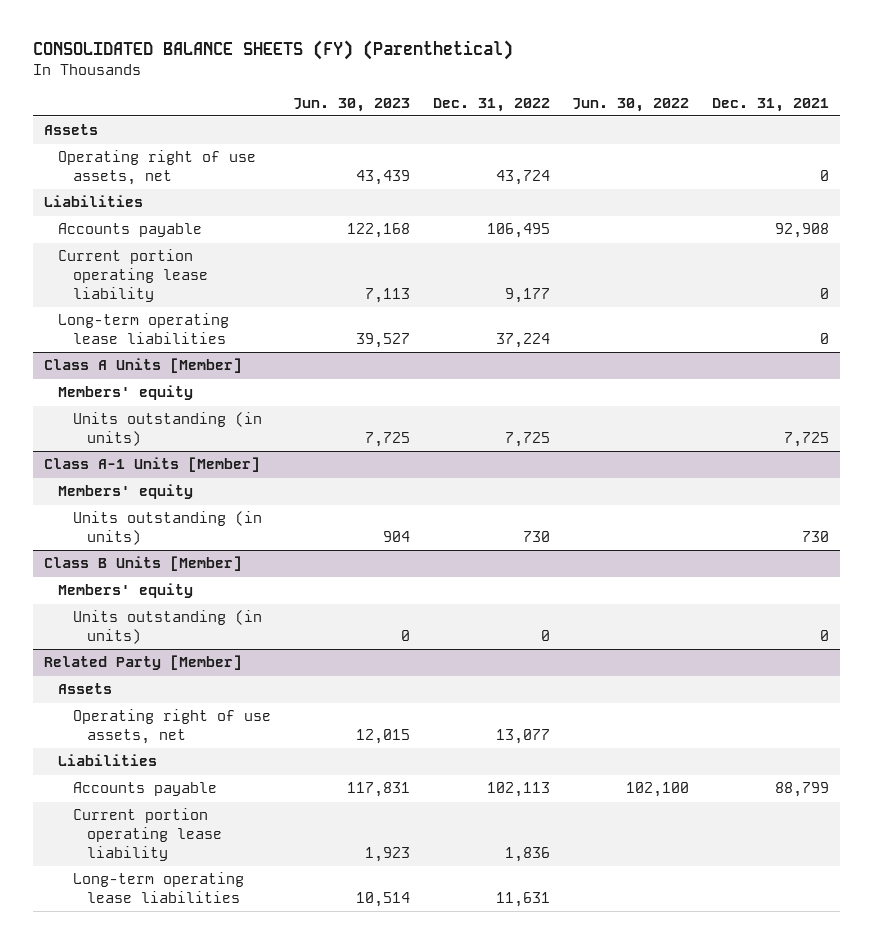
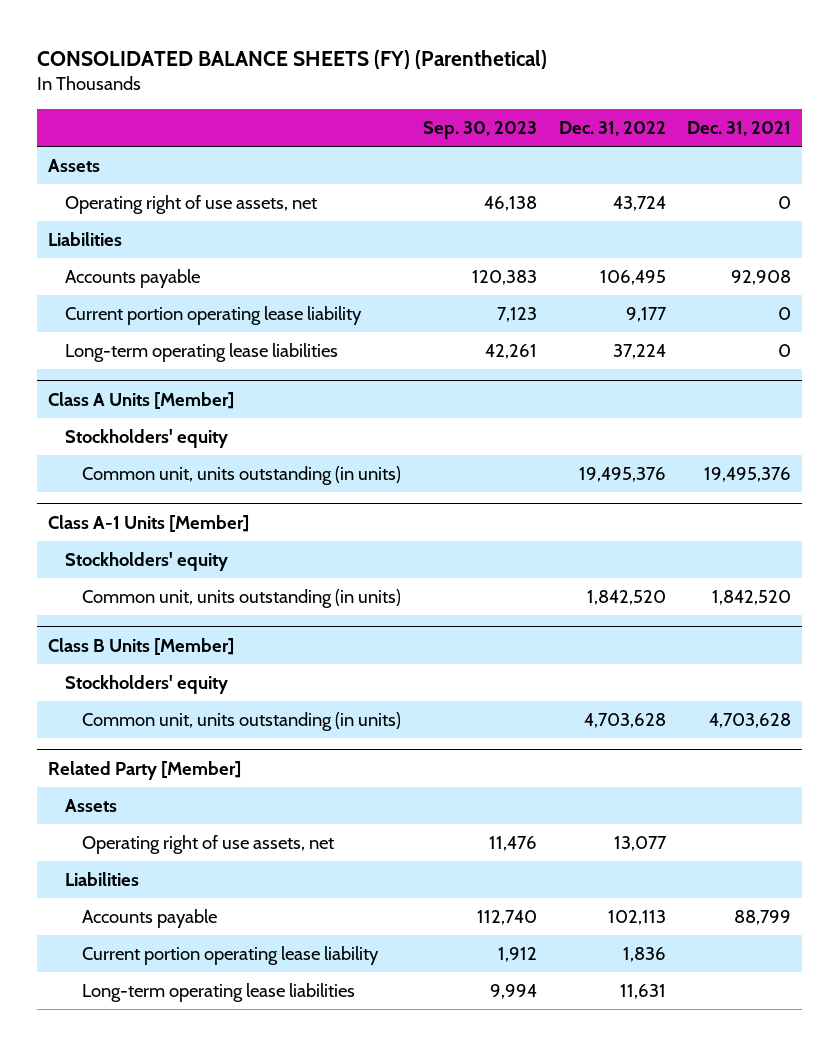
[293,97,411,112] Jun. 30, 2023 -> none
[572,97,690,112] Jun. 30, 2022 -> none
none -> [423,120,538,139] Sep. 30, 2023
[58,385,194,401] Members' equity -> none
none -> [65,429,229,449] Stockholders' equity
[72,412,262,446] Units outstanding (in units) -> [82,466,402,486] Common unit, units outstanding (in units)
[504,431,550,447] 7,725 -> [578,467,666,483] 19,495,376
[784,431,830,447] 7,725 -> [704,467,792,483] 19,495,376
[58,484,194,500] Members' equity -> none
none -> [65,552,229,572] Stockholders' equity
[72,511,262,545] Units outstanding (in units) -> [82,589,402,609] Common unit, units outstanding (in units)
[522,530,550,542] 730 -> [586,590,666,606] 1,842,520
[802,530,830,542] 730 -> [712,590,792,606] 1,842,520
[58,583,194,599] Members' equity -> none
none -> [65,675,229,695] Stockholders' equity
[72,610,262,644] Units outstanding (in units) -> [82,712,402,732] Common unit, units outstanding (in units)
[540,629,550,641] 0 -> [583,713,666,729] 4,703,628
[820,629,830,641] 0 -> [709,713,792,729] 4,703,628

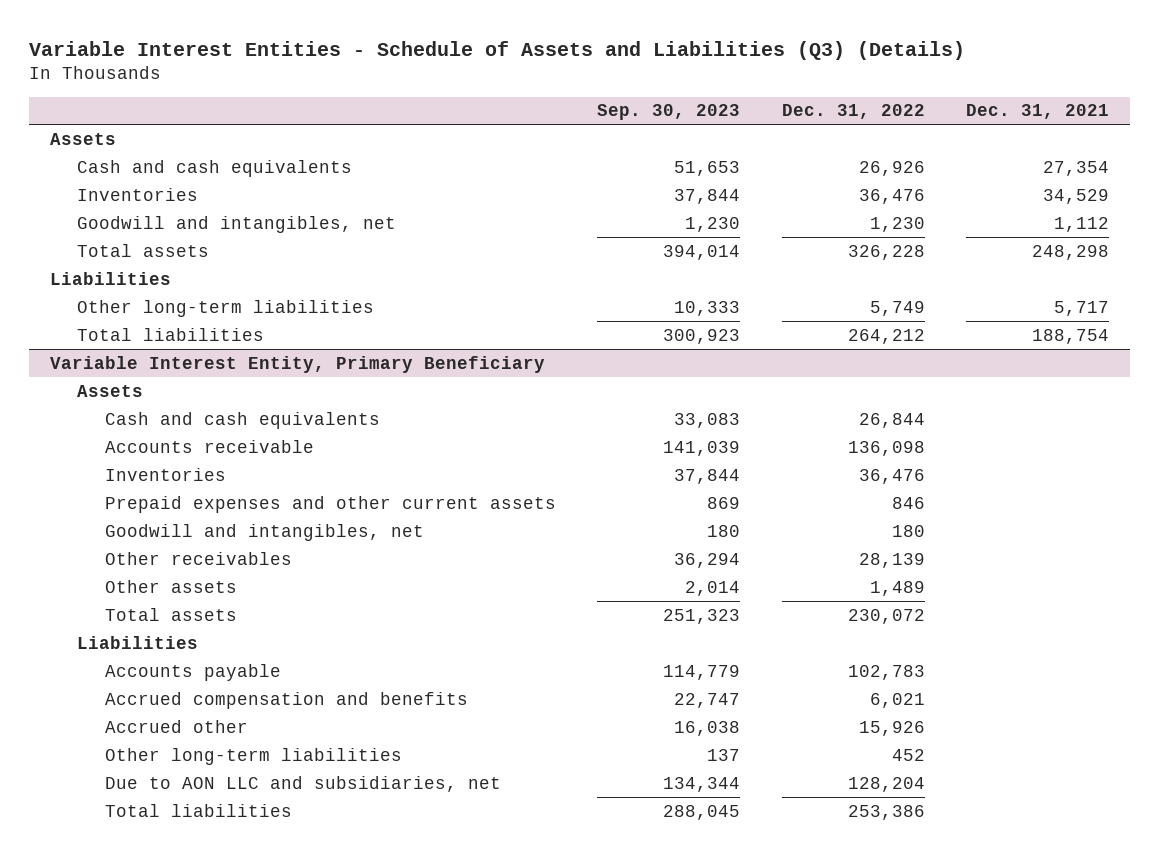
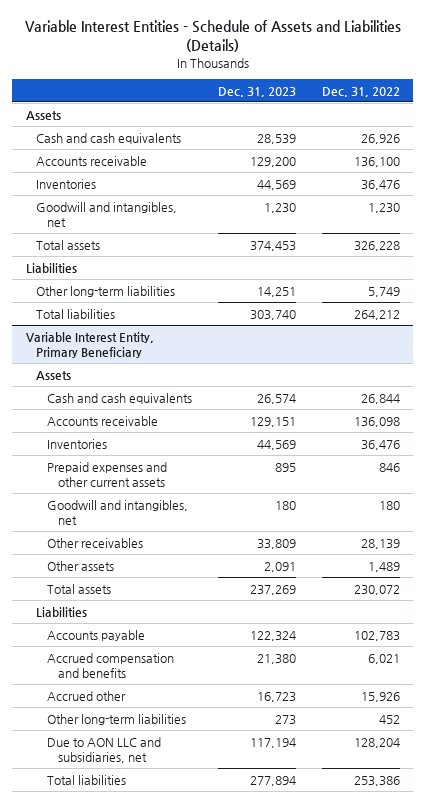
[28,40,965,60] Variable Interest Entities - Schedule of Assets and Liabilities (Q3) (Details) -> [24,20,401,53] Variable Interest Entities - Schedule of Assets and Liabilities (Details)
[597,104,741,121] Sep. 30, 2023 -> none
[965,104,1109,120] Dec. 31, 2021 -> none
none -> [217,86,296,97] Dec. 31, 2023
none -> [36,155,148,166] Accounts receivable

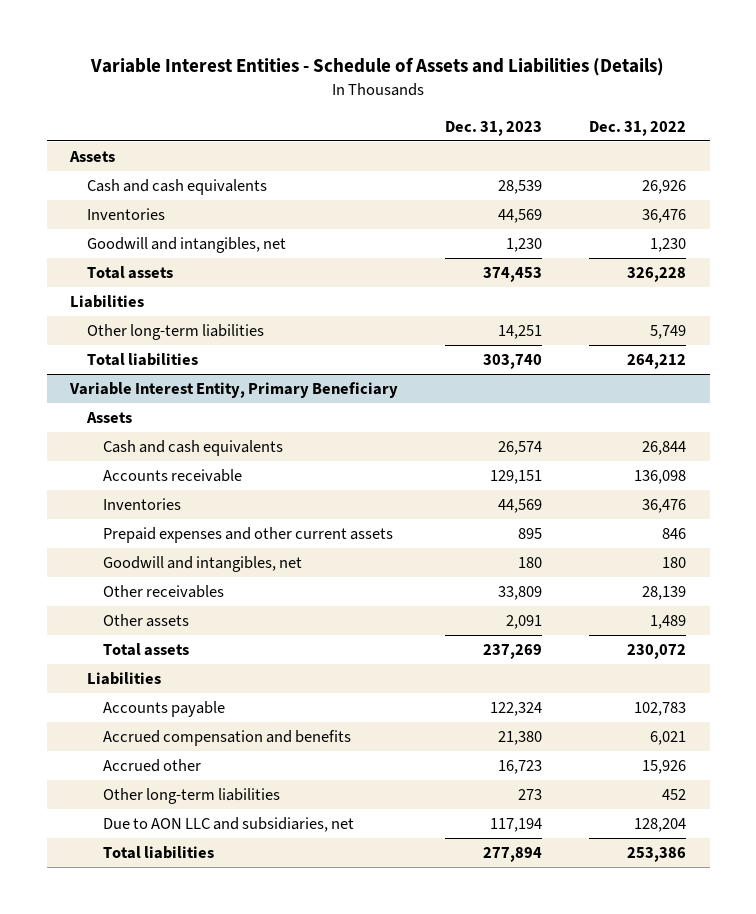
[36,155,148,166] Accounts receivable -> none

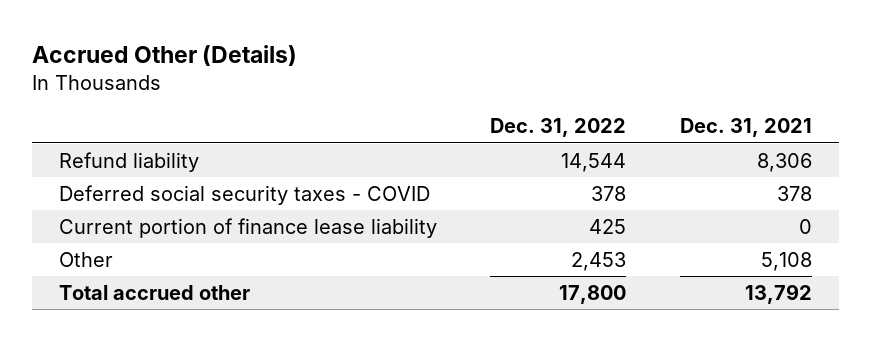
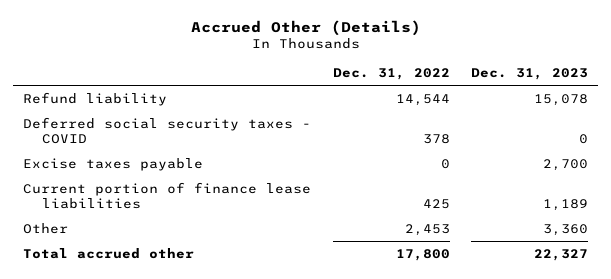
[680,118,813,138] Dec. 31, 2021 -> none
none -> [470,68,588,81] Dec. 31, 2023
none -> [23,157,204,171] Excise taxes payable
[58,217,437,238] Current portion of finance lease liability -> [23,181,312,210] Current portion of finance lease liabilities

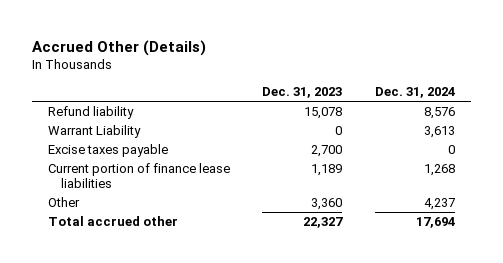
[332,68,450,81] Dec. 31, 2022 -> none
none -> [374,87,455,99] Dec. 31, 2024
[23,116,312,145] Deferred social security taxes - COVID -> none
none -> [48,125,142,139] Warrant Liability

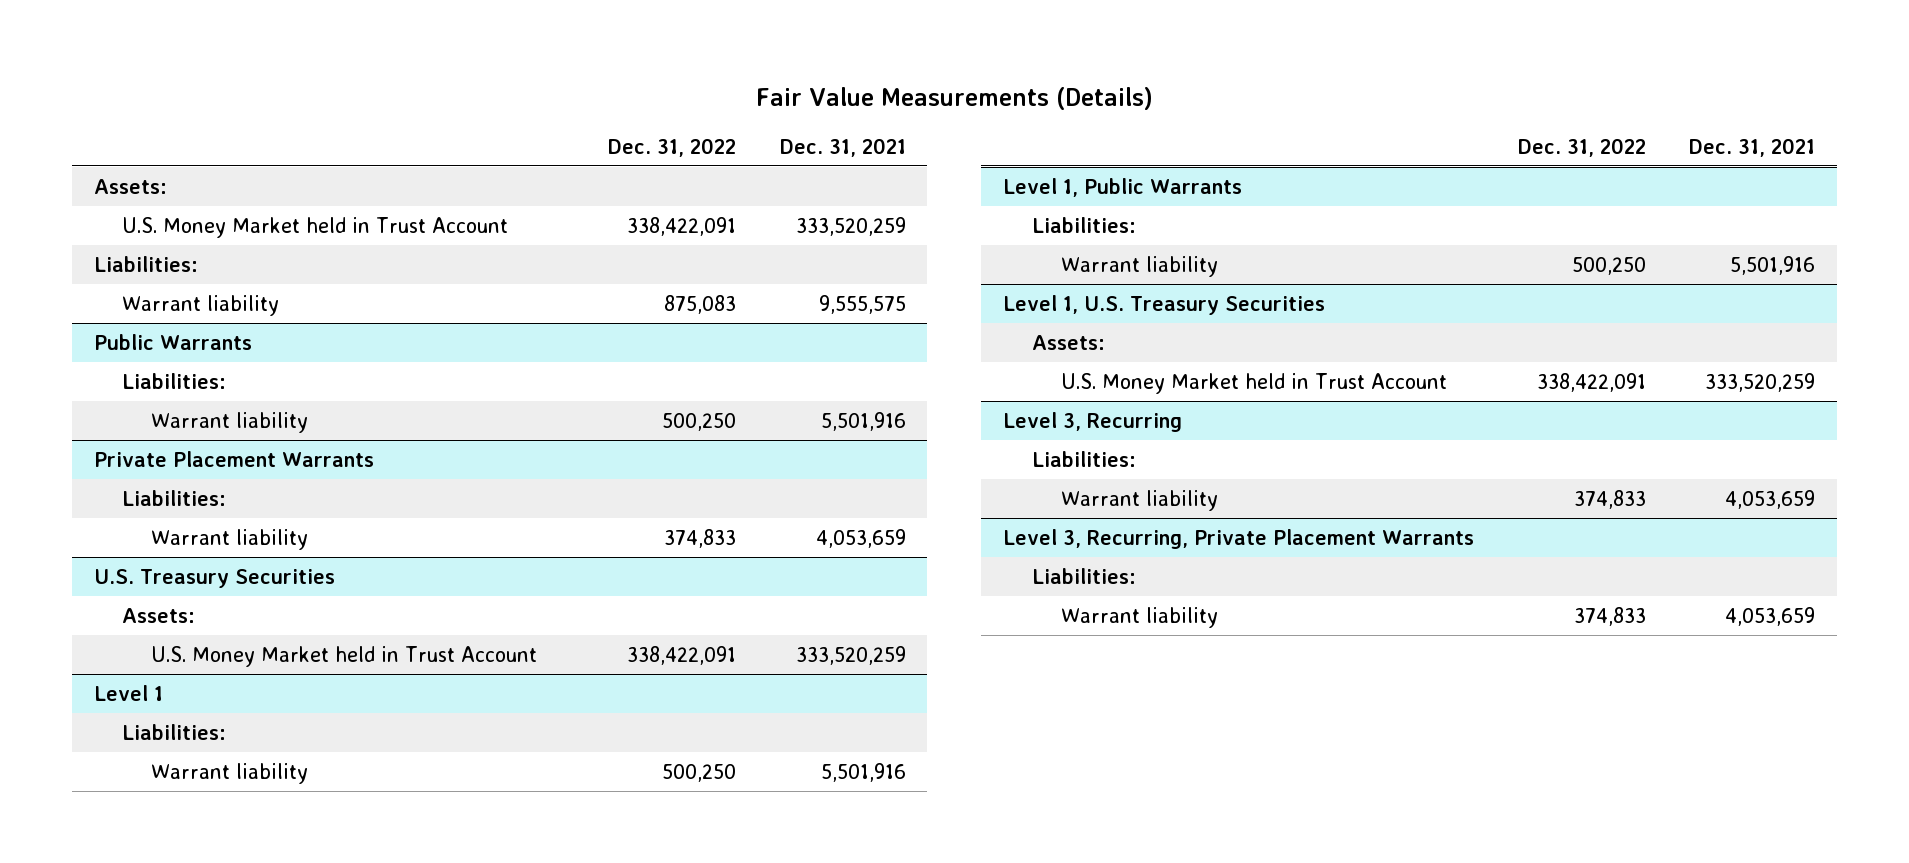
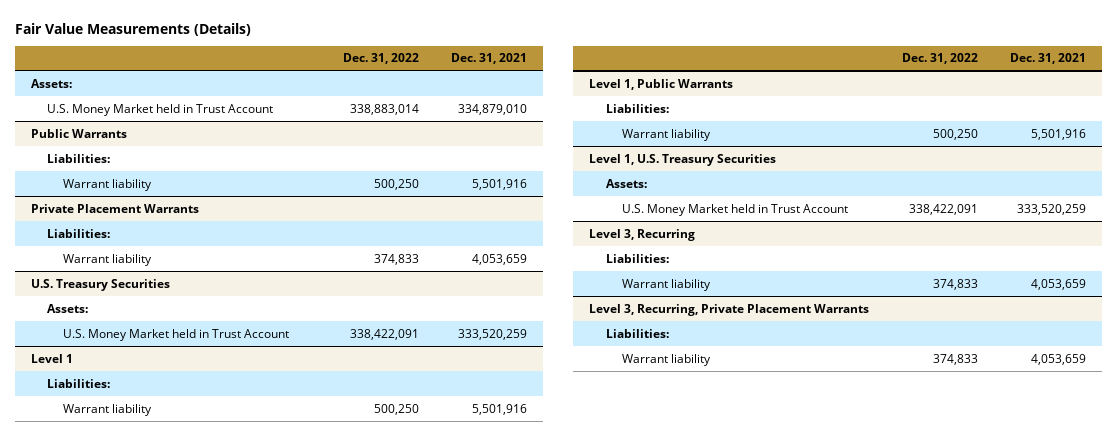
[93,255,198,272] Liabilities: -> none
[122,294,280,316] Warrant liability -> none
[627,216,737,236] 338,422,091 -> [349,103,419,115] 338,883,014
[795,216,906,236] 333,520,259 -> [458,103,528,115] 334,879,010

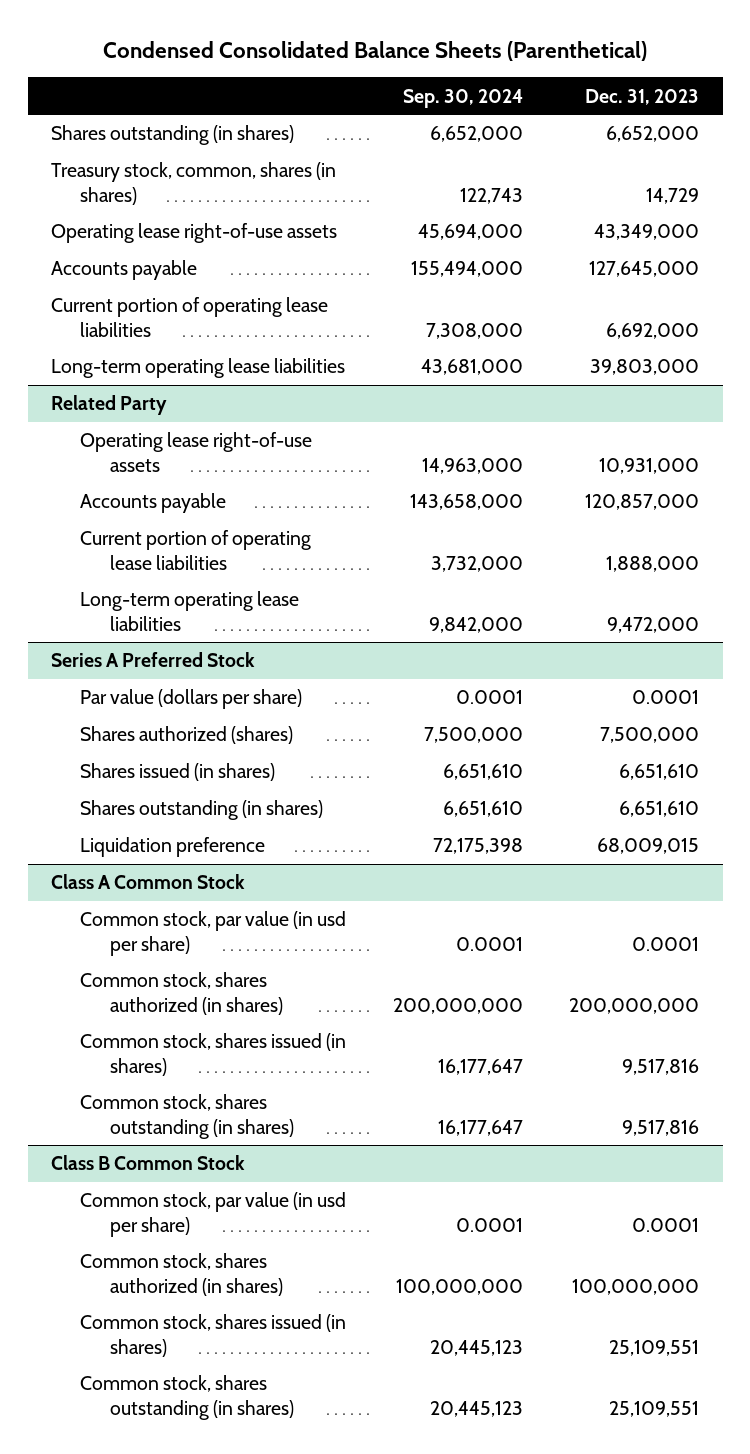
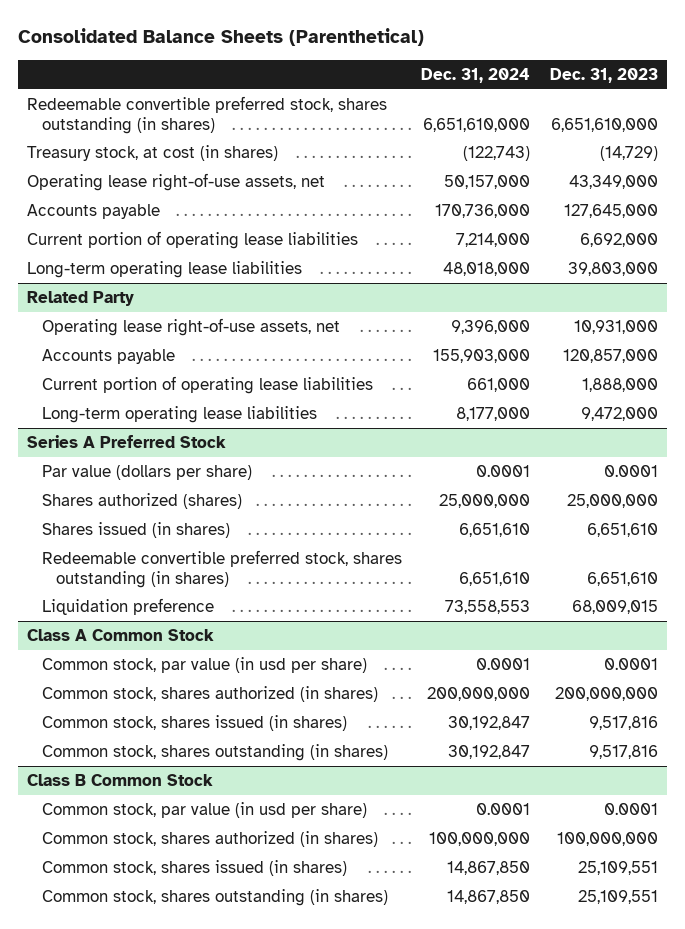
[103,40,648,61] Condensed Consolidated Balance Sheets (Parenthetical) -> [17,28,424,47] Consolidated Balance Sheets (Parenthetical)
[402,88,523,108] Sep. 30, 2024 -> none
none -> [421,68,531,84] Dec. 31, 2024
[51,125,295,146] Shares outstanding (in shares) -> [27,95,388,134] Redeemable convertible preferred stock, shares outstanding (in shares)
[606,126,700,143] 6,652,000 -> [550,117,658,132] 6,651,610,000
[51,162,337,205] Treasury stock, common, shares (in shares) -> [27,144,279,161] Treasury stock, at cost (in shares)
[646,187,700,204] 14,729 -> [599,145,658,161] (14,729)
[51,223,338,244] Operating lease right-of-use assets -> [27,172,326,191] Operating lease right-of-use assets, net
[80,432,313,472] Operating lease right-of-use assets -> [41,317,340,336] Operating lease right-of-use assets, net
[600,727,700,744] 7,500,000 -> [566,493,658,508] 25,000,000
[80,800,324,821] Shares outstanding (in shares) -> [41,549,402,588] Redeemable convertible preferred stock, shares outstanding (in shares)

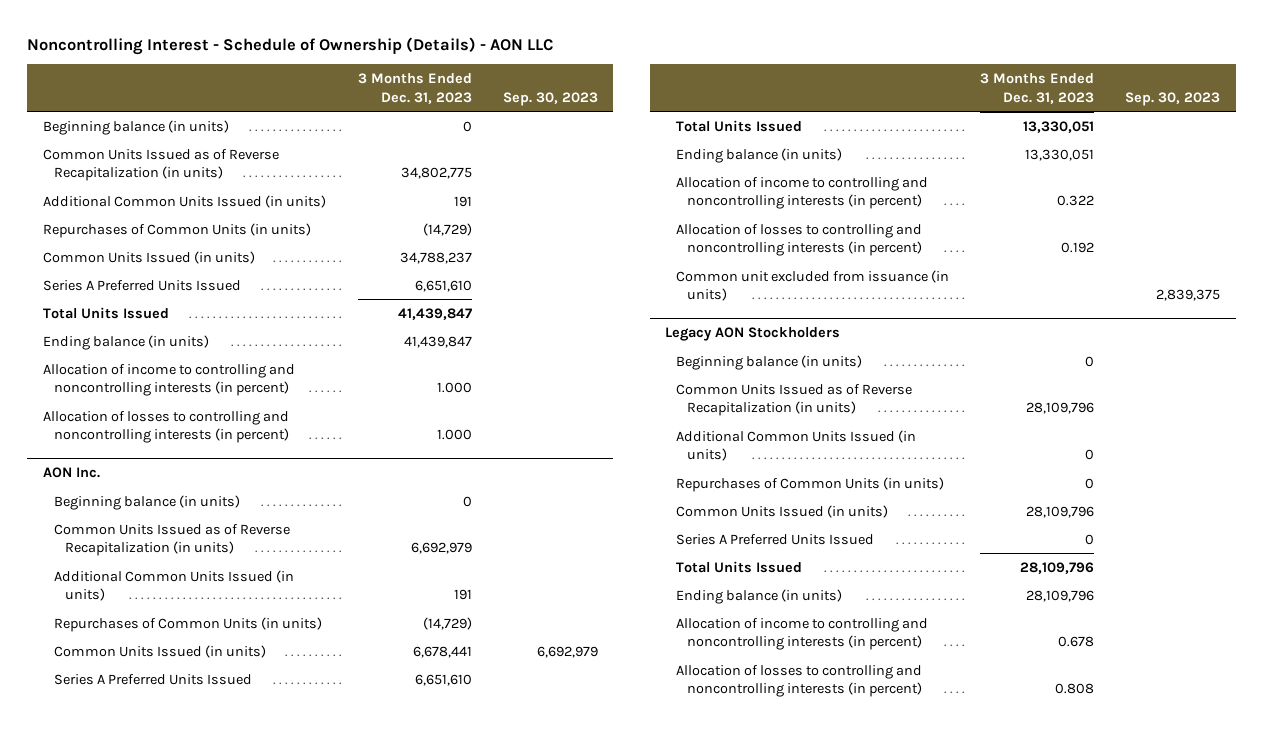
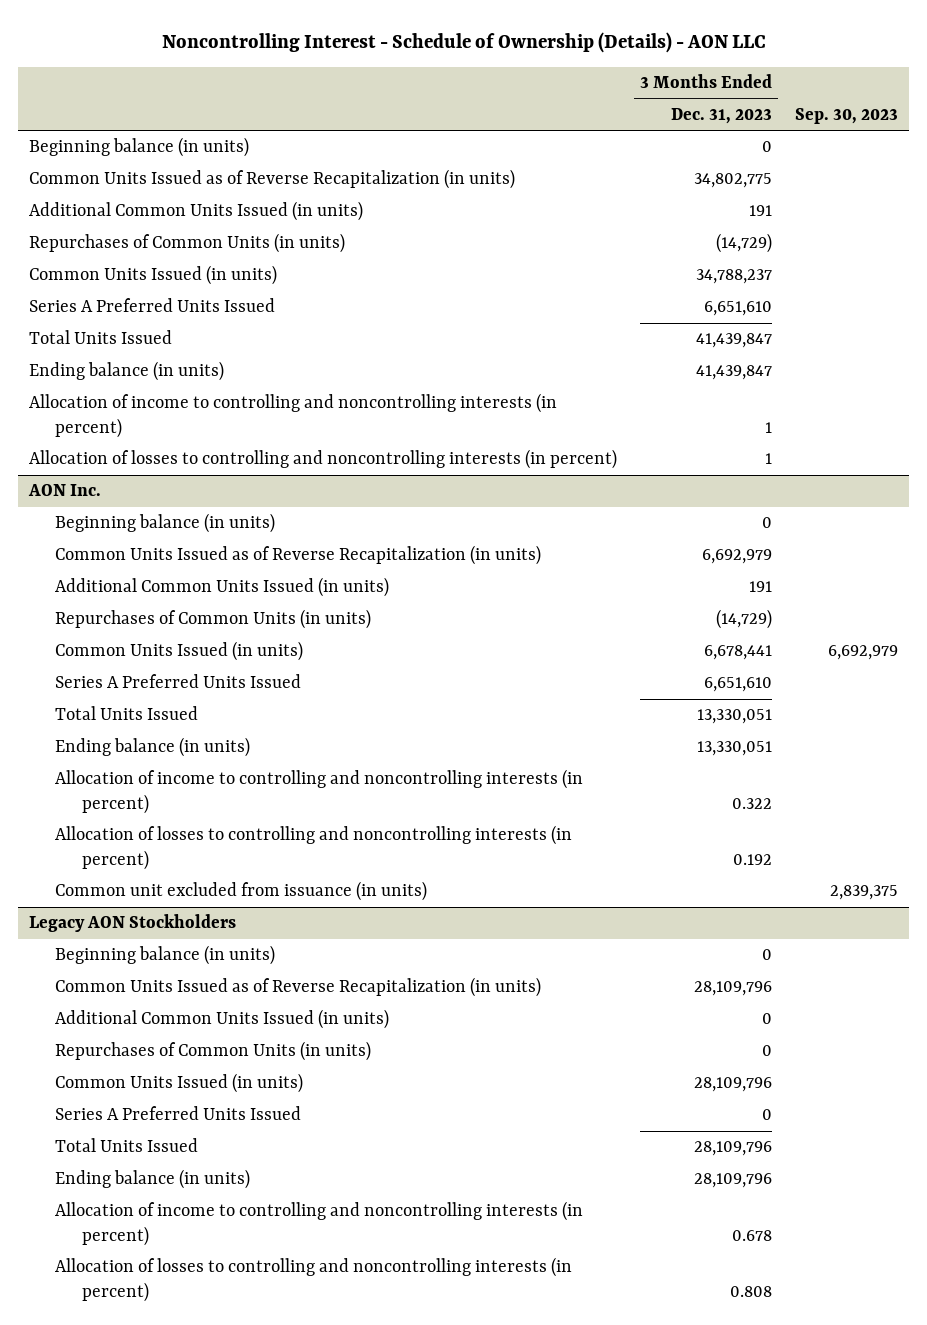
[436,382,472,394] 1.000 -> [765,421,773,433] 1
[436,429,472,441] 1.000 -> [765,453,773,465] 1

